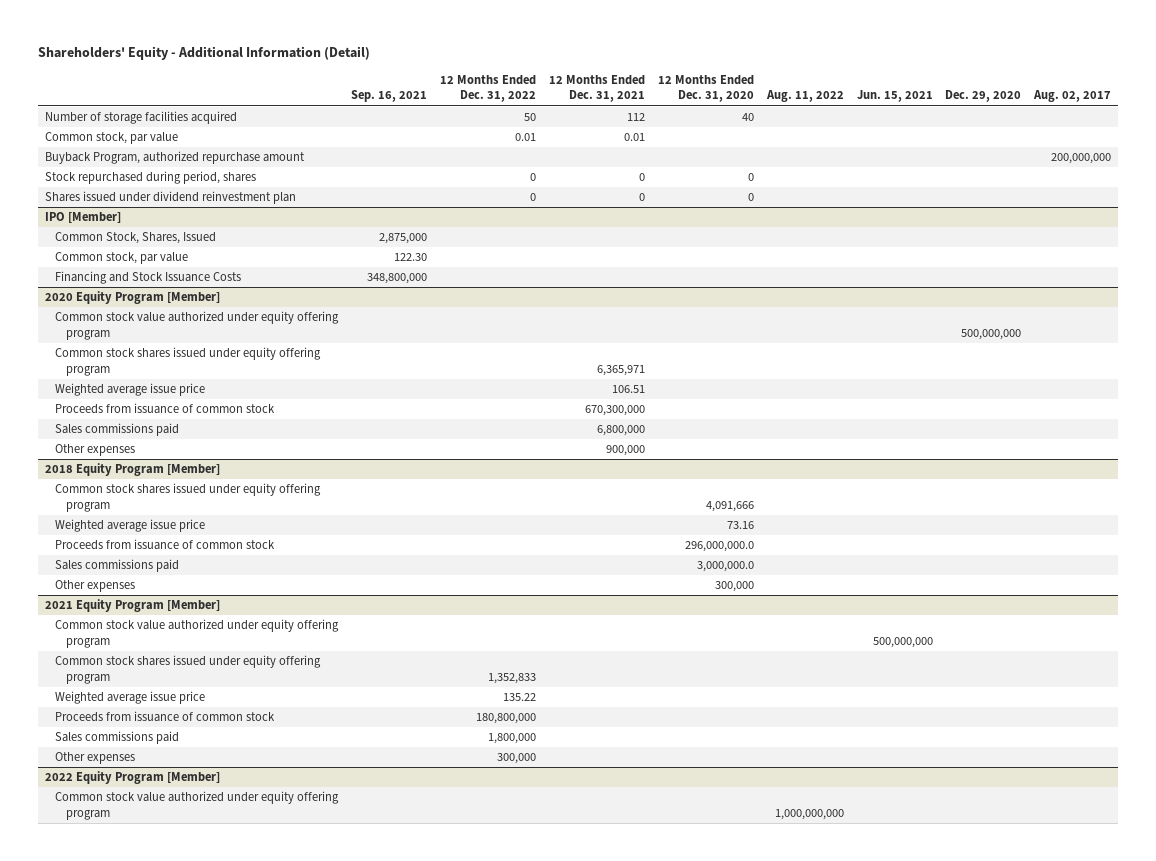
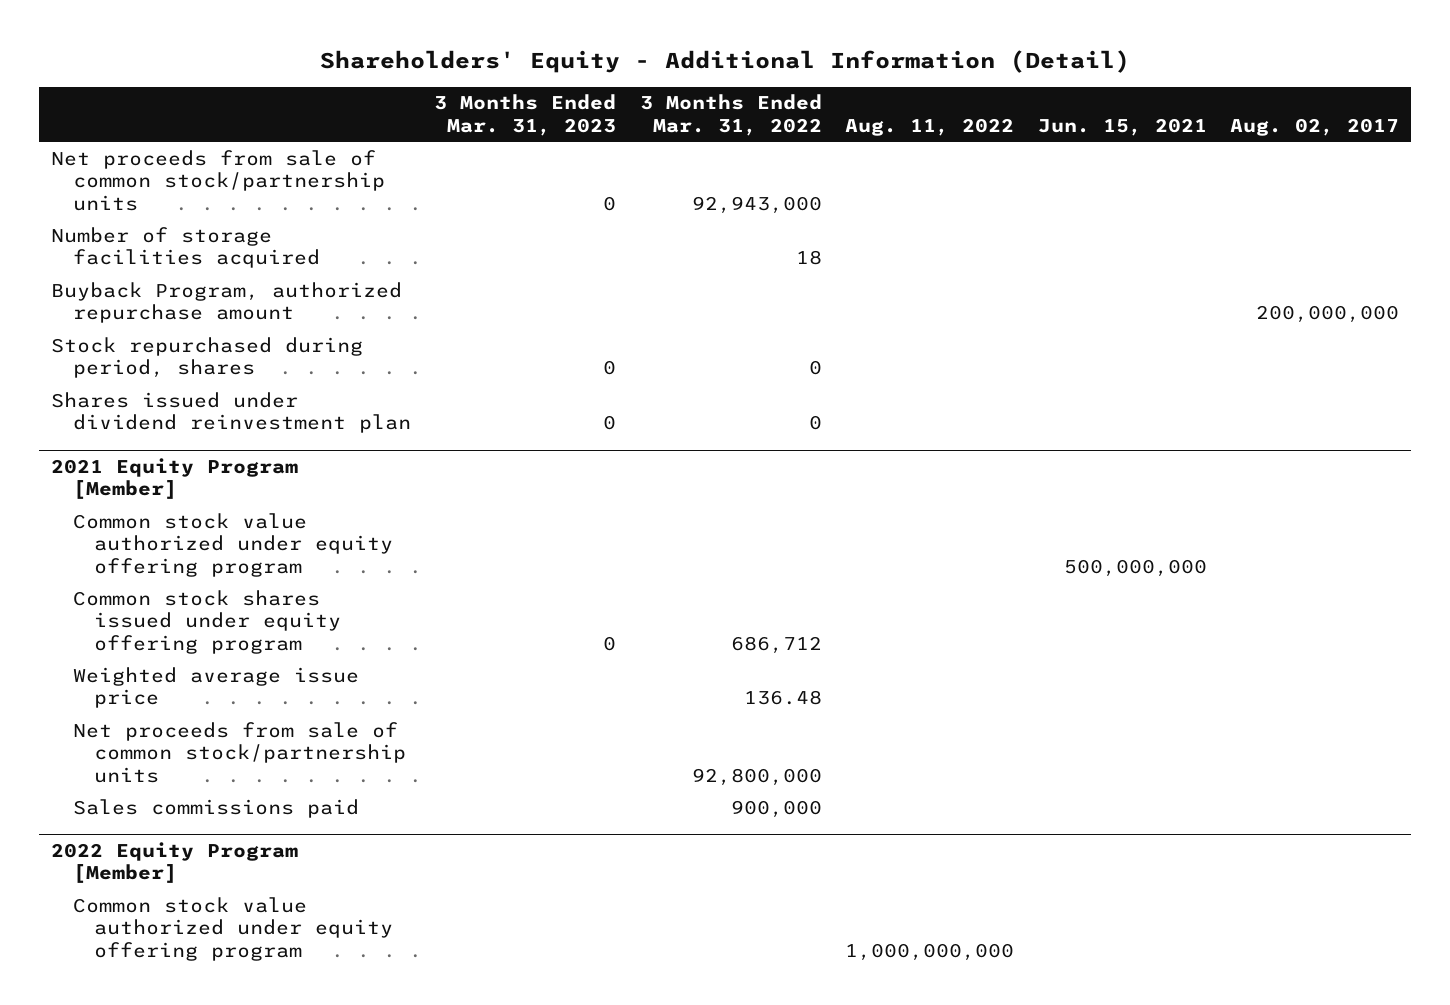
[351,90,428,103] Sep. 16, 2021 -> none
[440,75,537,103] 12 Months Ended Dec. 31, 2022 -> none
[548,75,645,103] 12 Months Ended Dec. 31, 2021 -> none
[657,75,754,103] 12 Months Ended Dec. 31, 2020 -> none
[945,90,1022,103] Dec. 29, 2020 -> none
none -> [434,94,617,136] 3 Months Ended Mar. 31, 2023
none -> [639,94,822,136] 3 Months Ended Mar. 31, 2022
none -> [50,149,385,211] Net proceeds from sale of common stock/partnership units
[44,132,178,145] Common stock, par value -> none
[44,212,121,224] IPO [Member] -> none
[55,232,217,245] Common Stock, Shares, Issued -> none
[55,252,189,265] Common stock, par value -> none
[55,271,242,285] Financing and Stock Issuance Costs -> none
[44,291,220,305] 2020 Equity Program [Member] -> none
[55,311,340,340] Common stock value authorized under equity offering program -> none
[55,347,322,376] Common stock shares issued under equity offering program -> none
[55,383,206,397] Weighted average issue price -> none
[55,403,276,415] Proceeds from issuance of common stock -> none
[55,423,180,437] Sales commissions paid -> none
[55,444,136,457] Other expenses -> none
[44,463,220,477] 2018 Equity Program [Member] -> none
[55,483,322,512] Common stock shares issued under equity offering program -> none
[55,519,206,533] Weighted average issue price -> none
[55,539,276,551] Proceeds from issuance of common stock -> none
[55,559,180,573] Sales commissions paid -> none
[55,580,136,593] Other expenses -> none
[55,711,276,723] Proceeds from issuance of common stock -> [72,721,407,783] Net proceeds from sale of common stock/partnership units
[55,752,136,765] Other expenses -> none

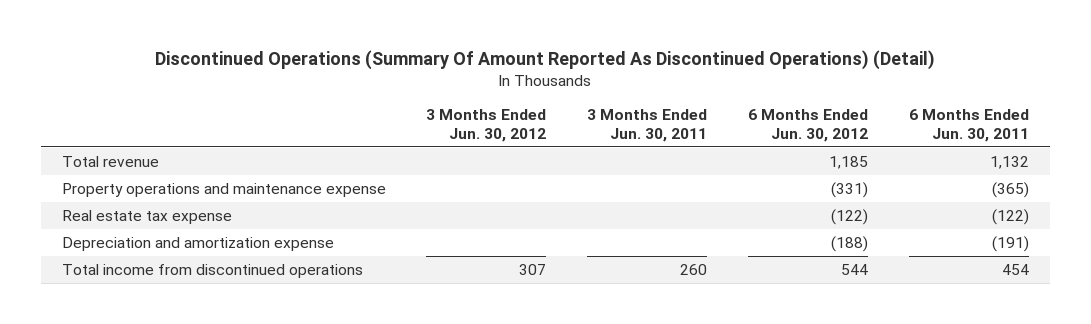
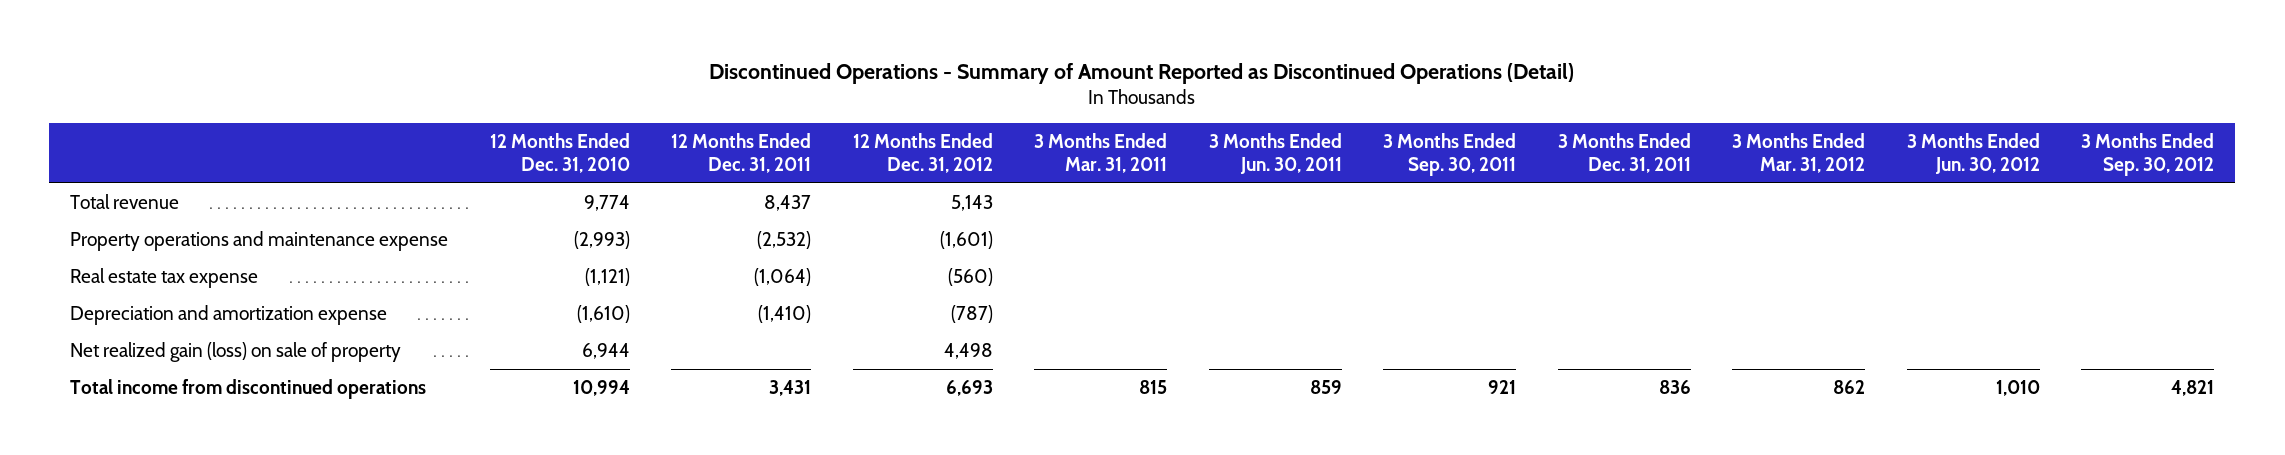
[155,50,936,71] Discontinued Operations (Summary Of Amount Reported As Discontinued Operations) (Detail) -> [709,62,1575,84] Discontinued Operations - Summary of Amount Reported as Discontinued Operations (Detail)
[748,109,869,142] 6 Months Ended Jun. 30, 2012 -> none
[909,109,1030,142] 6 Months Ended Jun. 30, 2011 -> none
none -> [489,132,630,173] 12 Months Ended Dec. 31, 2010
none -> [671,132,812,173] 12 Months Ended Dec. 31, 2011
none -> [852,132,993,173] 12 Months Ended Dec. 31, 2012
none -> [1034,132,1168,173] 3 Months Ended Mar. 31, 2011
none -> [1383,132,1517,176] 3 Months Ended Sep. 30, 2011
none -> [1557,132,1691,173] 3 Months Ended Dec. 31, 2011
none -> [1732,132,1866,173] 3 Months Ended Mar. 31, 2012
none -> [2081,132,2215,176] 3 Months Ended Sep. 30, 2012
none -> [70,341,402,362] Net realized gain (loss) on sale of property
[519,263,547,275] 307 -> [1995,379,2040,396] 1,010
[680,263,708,275] 260 -> [1309,379,1342,394] 859

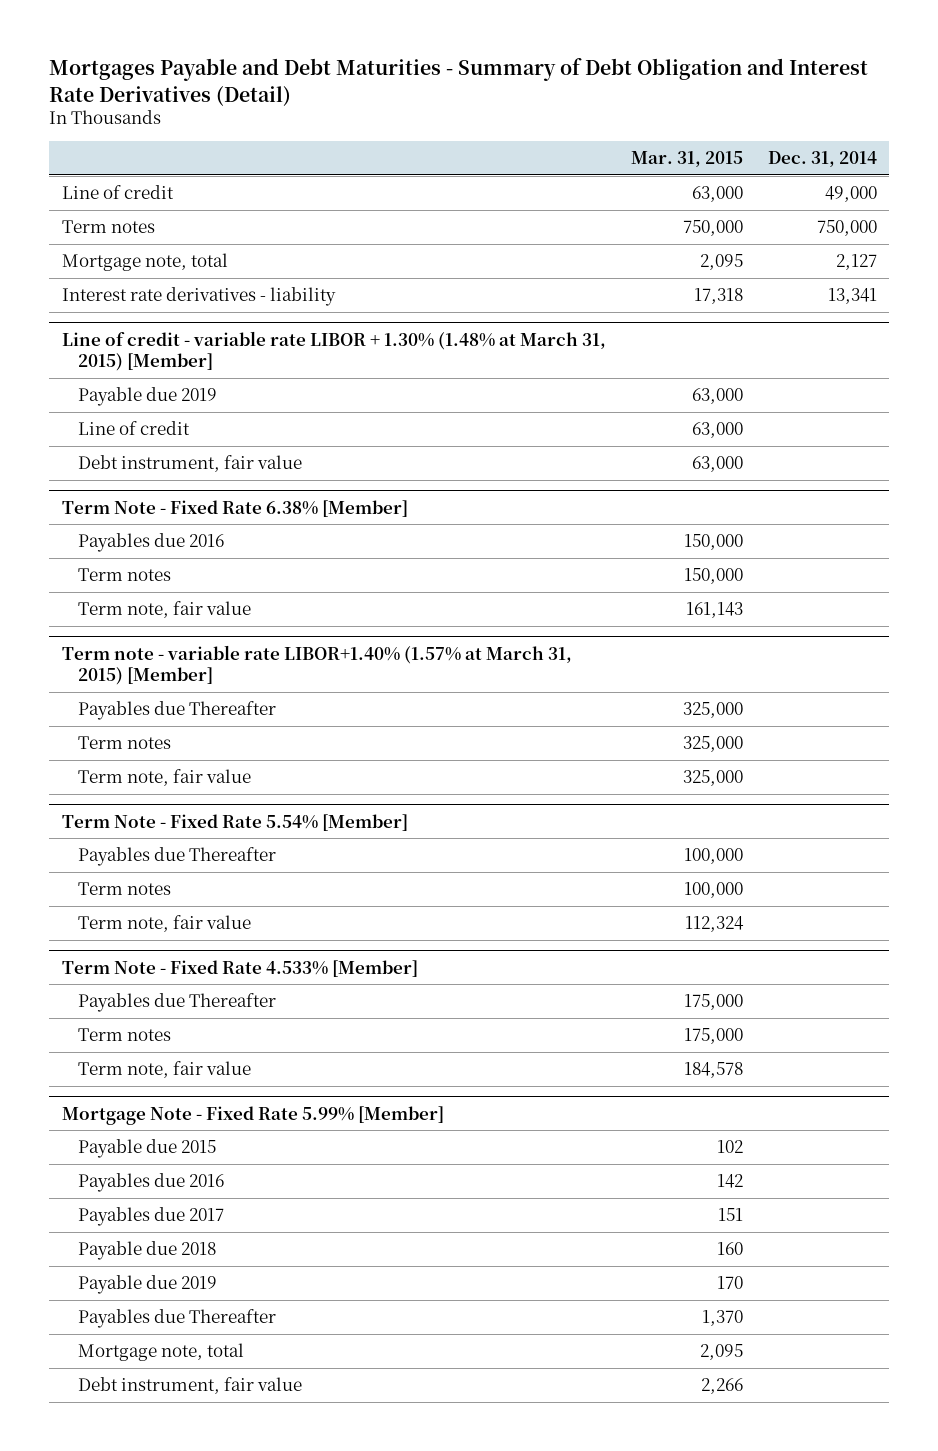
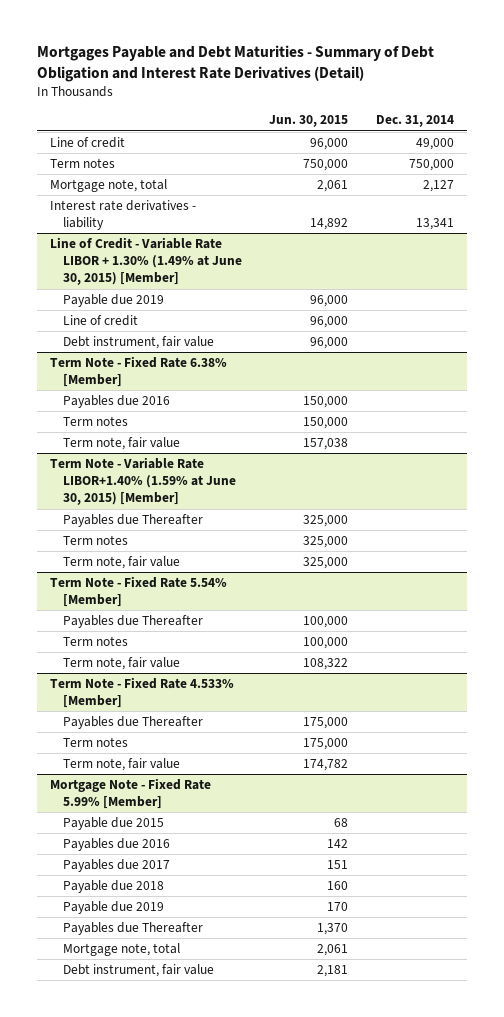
[630,151,743,168] Mar. 31, 2015 -> none
none -> [269,115,349,128] Jun. 30, 2015
[61,330,606,372] Line of credit - variable rate LIBOR + 1.30% (1.48% at March 31, 2015) [Member] -> [50,237,242,286] Line of Credit - Variable Rate LIBOR + 1.30% (1.49% at June 30, 2015) [Member]
[61,644,572,686] Term note - variable rate LIBOR+1.40% (1.57% at March 31, 2015) [Member] -> [50,457,236,506] Term Note - Variable Rate LIBOR+1.40% (1.59% at June 30, 2015) [Member]

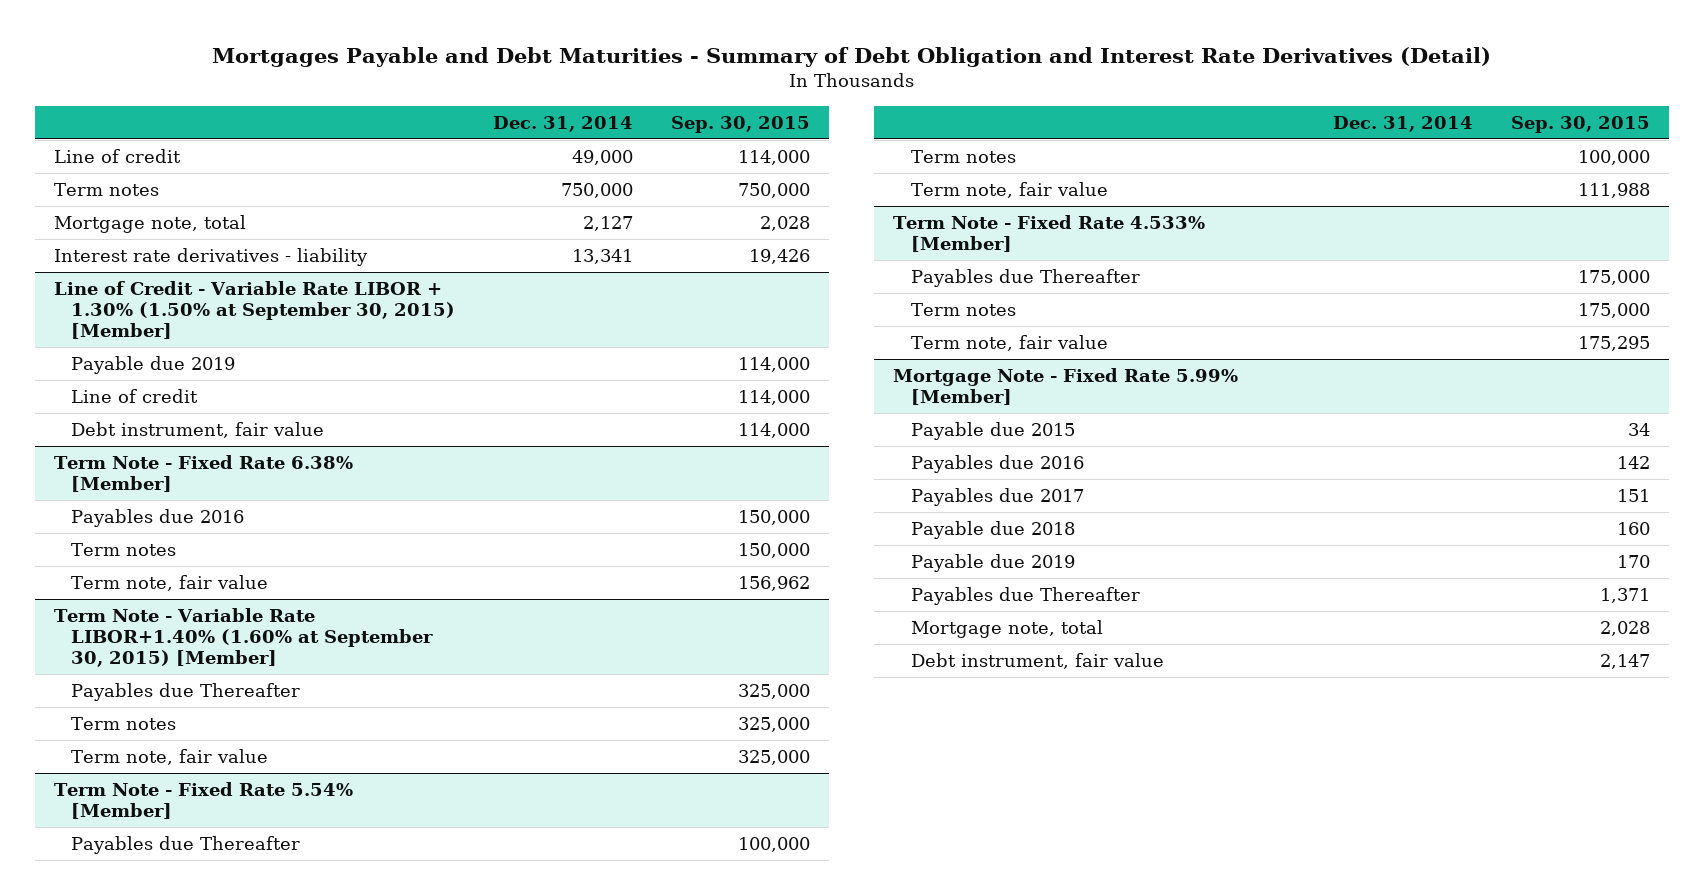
[269,115,349,128] Jun. 30, 2015 -> none
none -> [671,115,811,133] Sep. 30, 2015
[50,237,242,286] Line of Credit - Variable Rate LIBOR + 1.30% (1.49% at June 30, 2015) [Member] -> [53,281,456,340] Line of Credit - Variable Rate LIBOR + 1.30% (1.50% at September 30, 2015) [Member]
[50,457,236,506] Term Note - Variable Rate LIBOR+1.40% (1.59% at June 30, 2015) [Member] -> [53,608,434,668] Term Note - Variable Rate LIBOR+1.40% (1.60% at September 30, 2015) [Member]

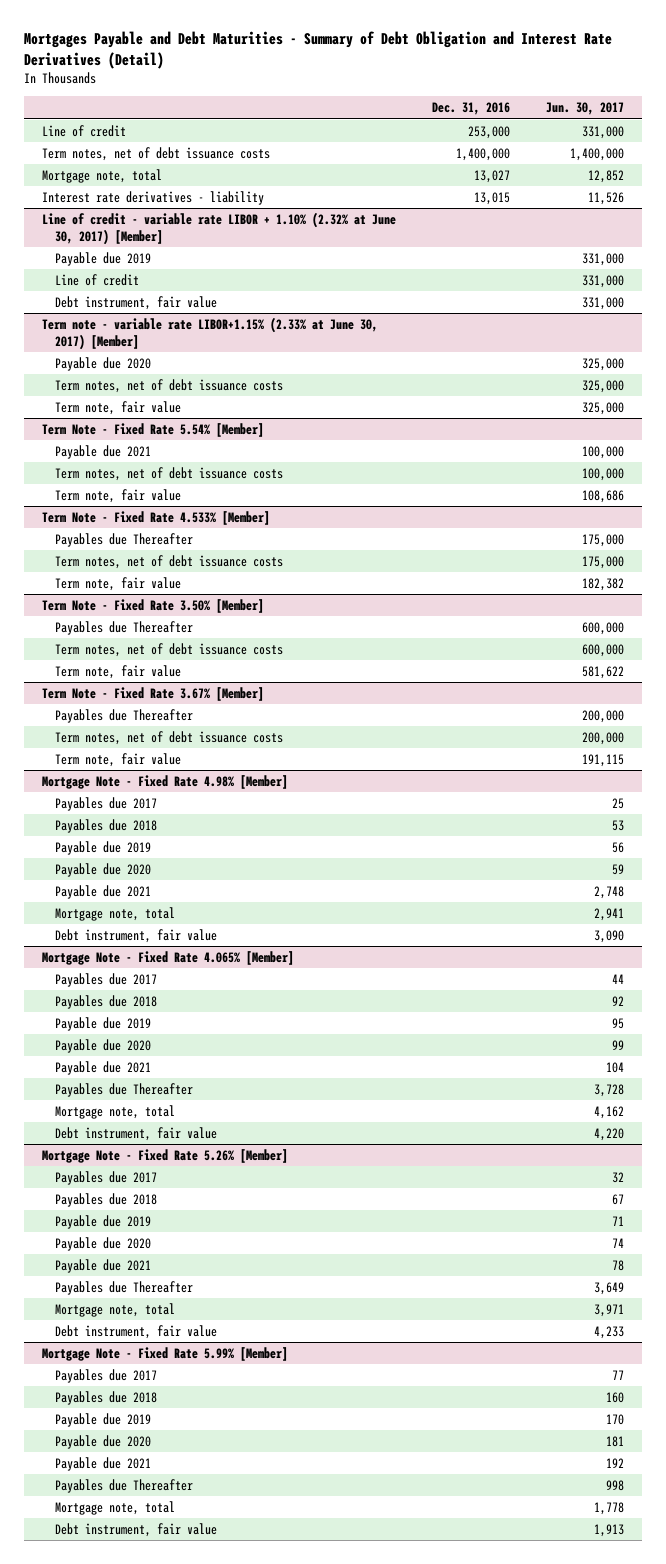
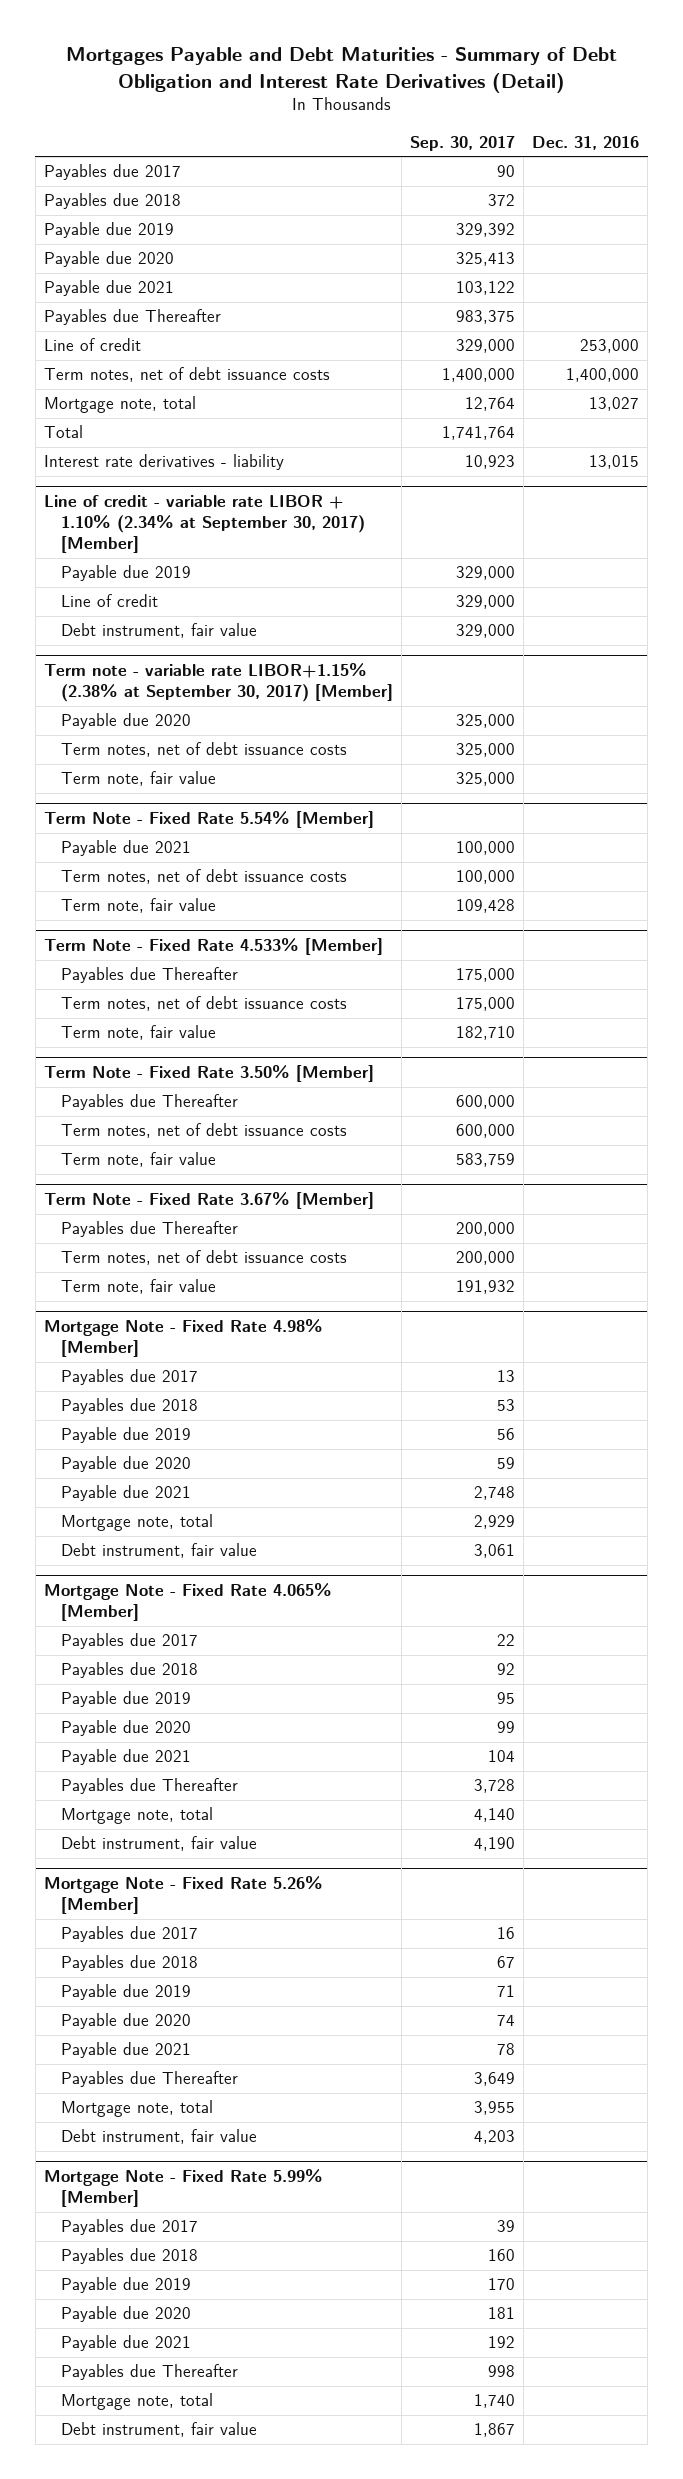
[545,102,624,116] Jun. 30, 2017 -> none
none -> [409,135,515,151] Sep. 30, 2017
none -> [43,164,181,181] Payables due 2017
none -> [43,193,181,210] Payables due 2018
none -> [43,222,174,239] Payable due 2019
none -> [43,251,174,268] Payable due 2020
none -> [43,280,174,297] Payable due 2021
none -> [43,309,221,326] Payables due Thereafter
none -> [43,425,83,439] Total
[41,211,396,245] Line of credit - variable rate LIBOR + 1.10% (2.32% at June 30, 2017) [Member] -> [43,495,365,554] Line of credit - variable rate LIBOR + 1.10% (2.34% at September 30, 2017) [Member]
[41,316,378,350] Term note - variable rate LIBOR+1.15% (2.33% at June 30, 2017) [Member] -> [43,663,393,703] Term note - variable rate LIBOR+1.15% (2.38% at September 30, 2017) [Member]

